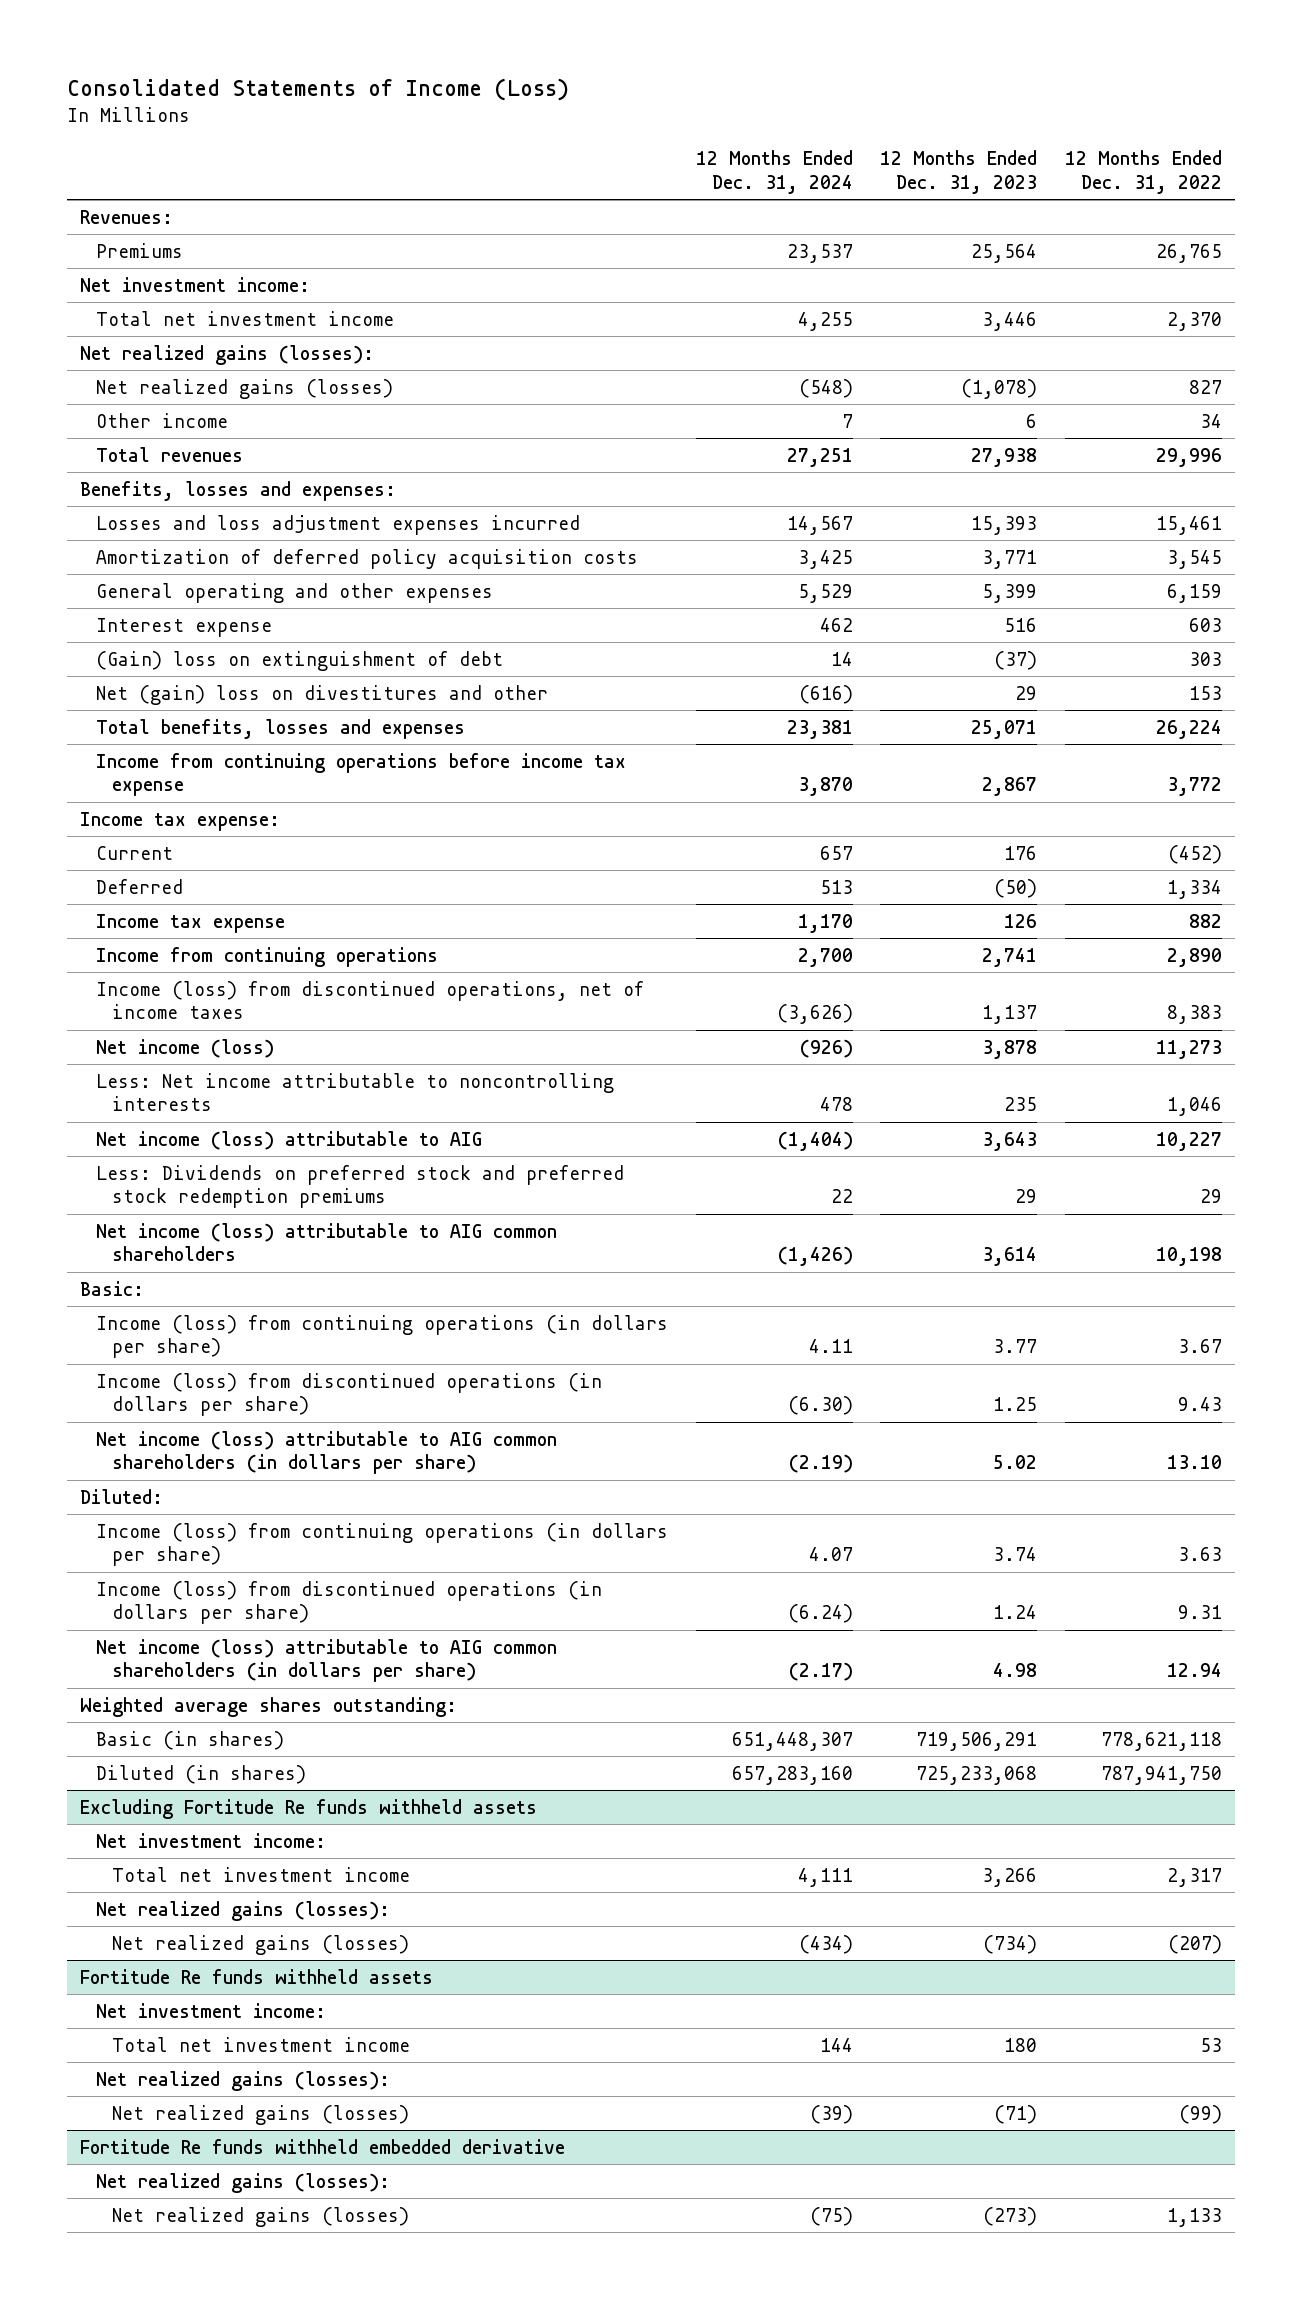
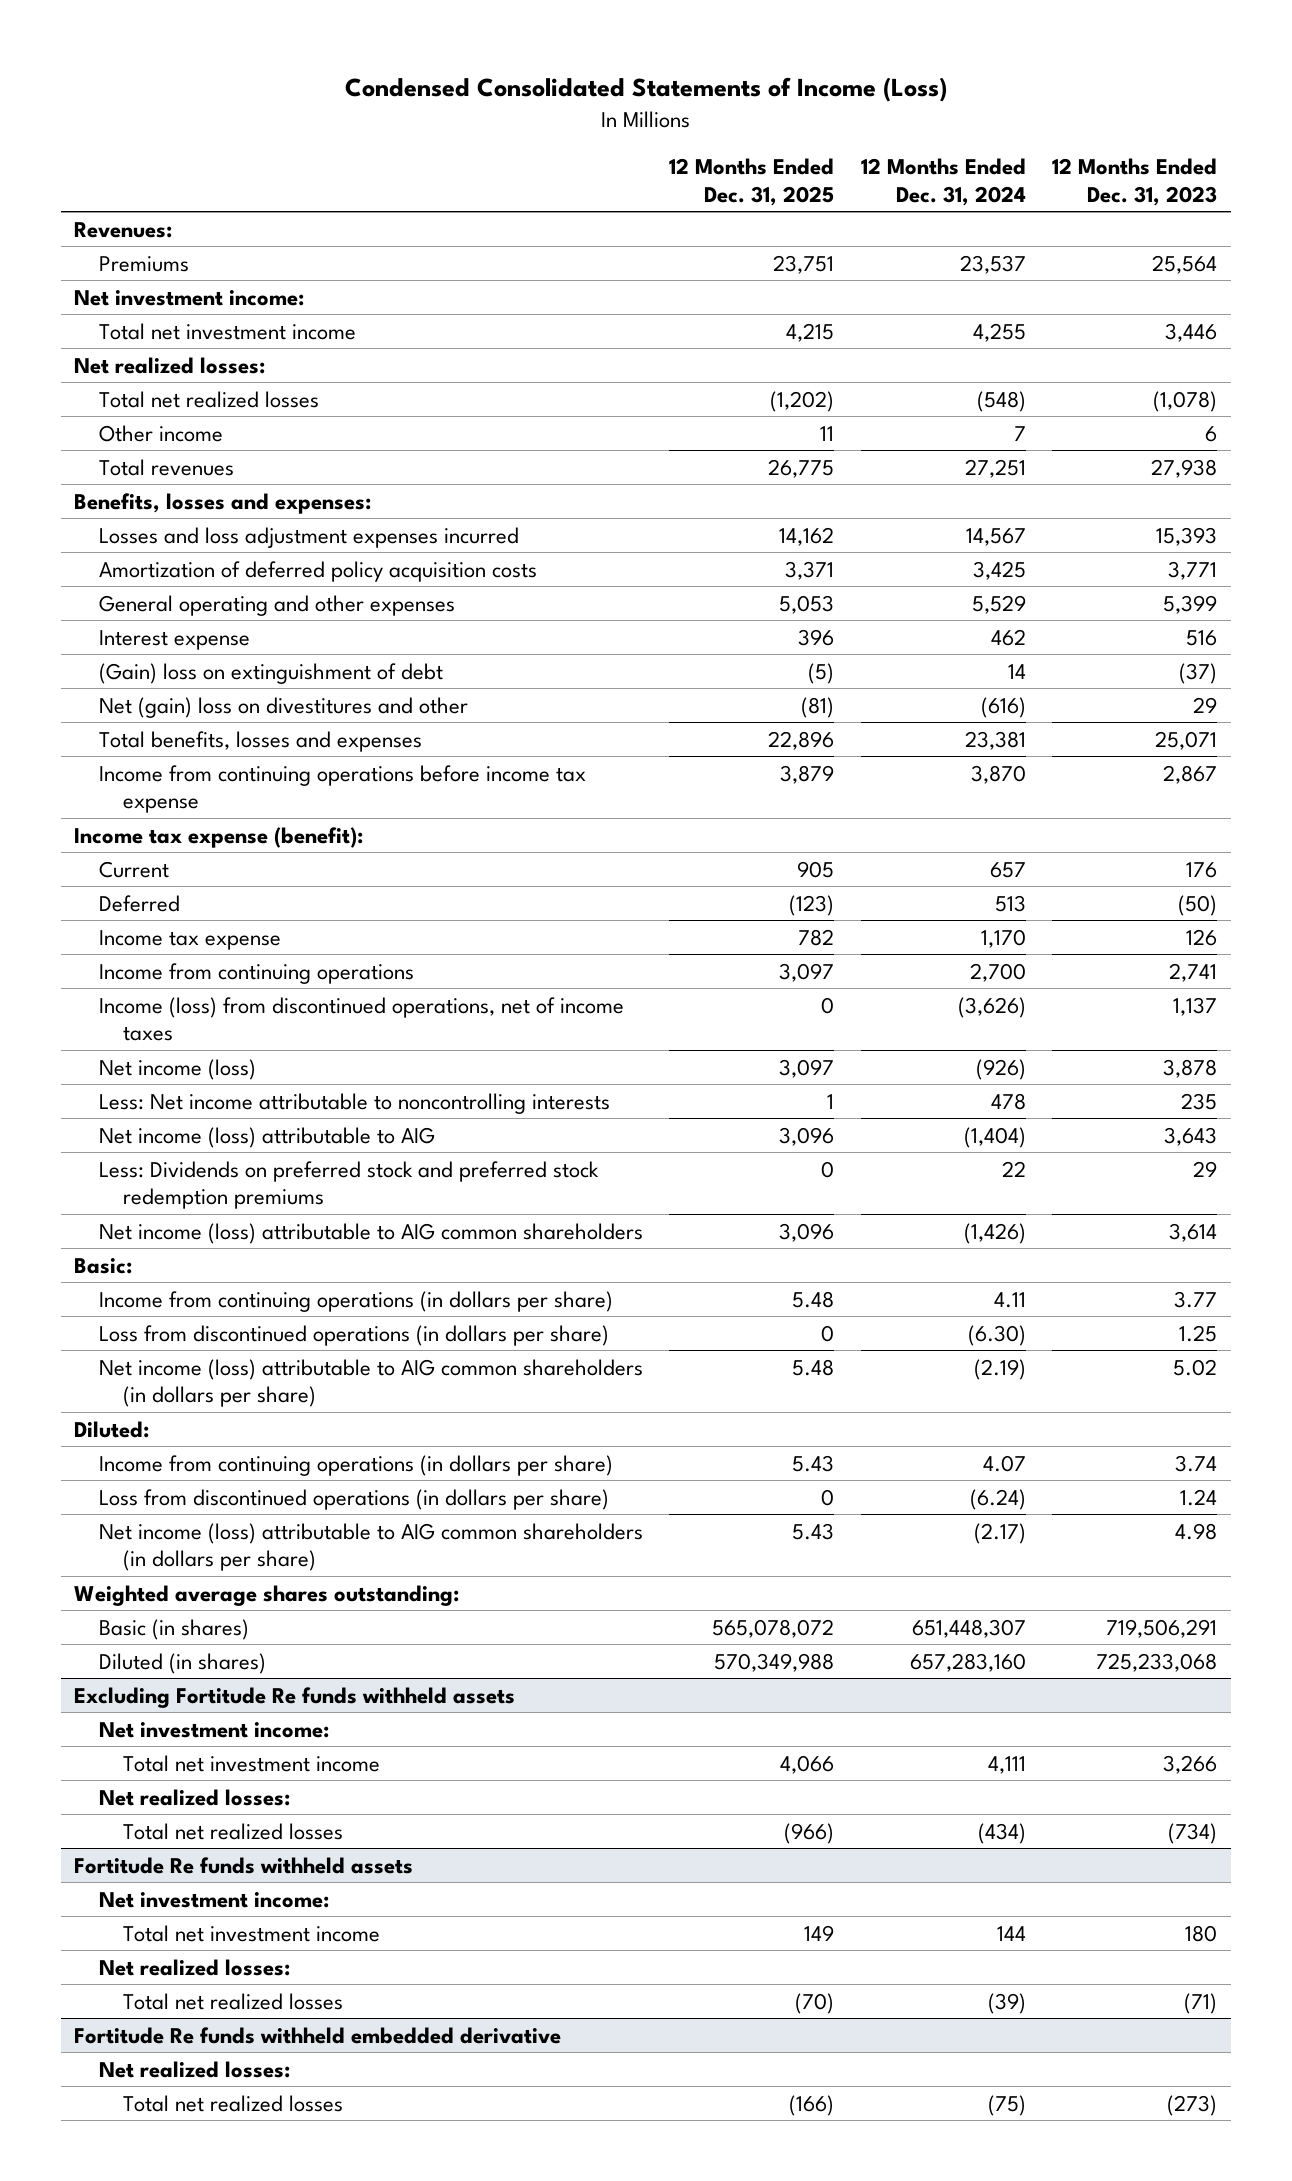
[66,78,569,102] Consolidated Statements of Income (Loss) -> [344,77,947,103] Condensed Consolidated Statements of Income (Loss)
[1064,150,1222,194] 12 Months Ended Dec. 31, 2022 -> none
none -> [669,157,835,206] 12 Months Ended Dec. 31, 2025
[80,344,375,365] Net realized gains (losses): -> [74,356,266,374] Net realized losses:
[96,378,394,399] Net realized gains (losses) -> [98,390,319,408] Total net realized losses
[80,811,281,831] Income tax expense: -> [74,826,364,848] Income tax expense (benefit):
[96,1314,669,1359] Income (loss) from continuing operations (in dollars per share) -> [98,1290,613,1312] Income from continuing operations (in dollars per share)
[96,1372,603,1417] Income (loss) from discontinued operations (in dollars per share) -> [98,1324,609,1346] Loss from discontinued operations (in dollars per share)
[96,1522,669,1567] Income (loss) from continuing operations (in dollars per share) -> [98,1454,613,1476] Income from continuing operations (in dollars per share)
[96,1580,603,1625] Income (loss) from discontinued operations (in dollars per share) -> [98,1488,609,1510] Loss from discontinued operations (in dollars per share)
[96,1900,391,1921] Net realized gains (losses): -> [98,1788,290,1806] Net realized losses:
[112,1934,410,1955] Net realized gains (losses) -> [122,1822,343,1840] Total net realized losses
[96,2070,391,2091] Net realized gains (losses): -> [98,1958,290,1976] Net realized losses:
[112,2104,410,2125] Net realized gains (losses) -> [122,1992,343,2010] Total net realized losses
[96,2172,391,2193] Net realized gains (losses): -> [98,2060,290,2078] Net realized losses:
[112,2206,410,2227] Net realized gains (losses) -> [122,2094,343,2112] Total net realized losses

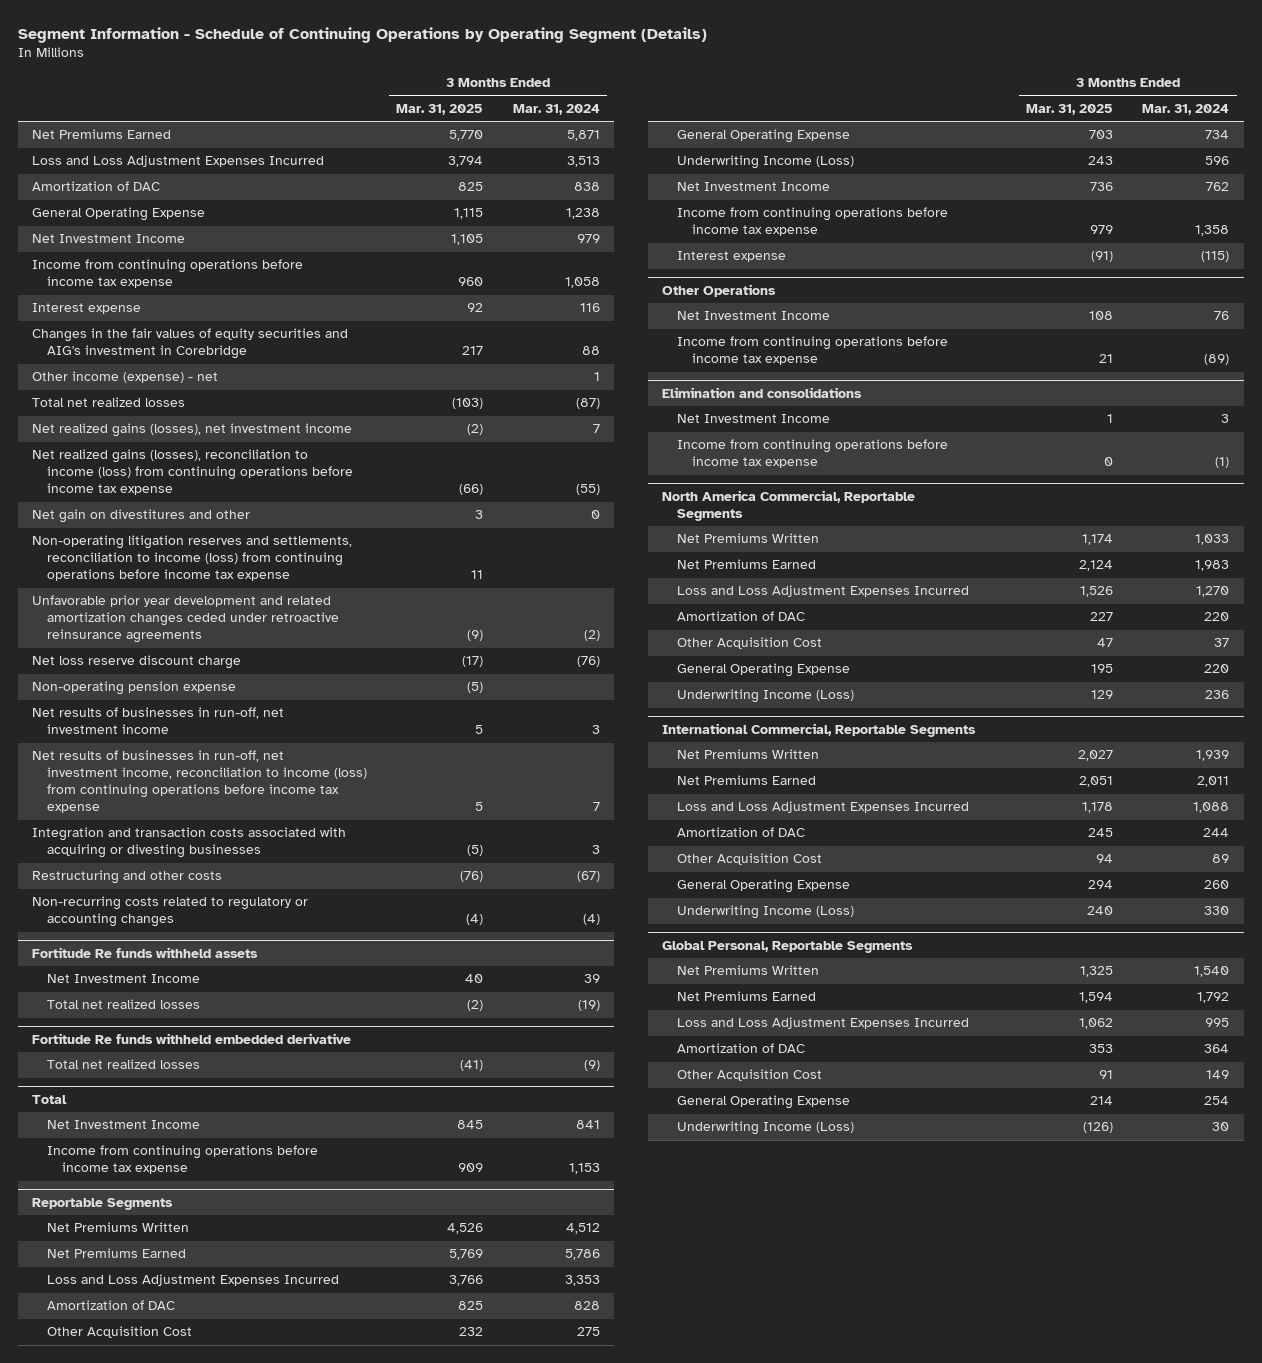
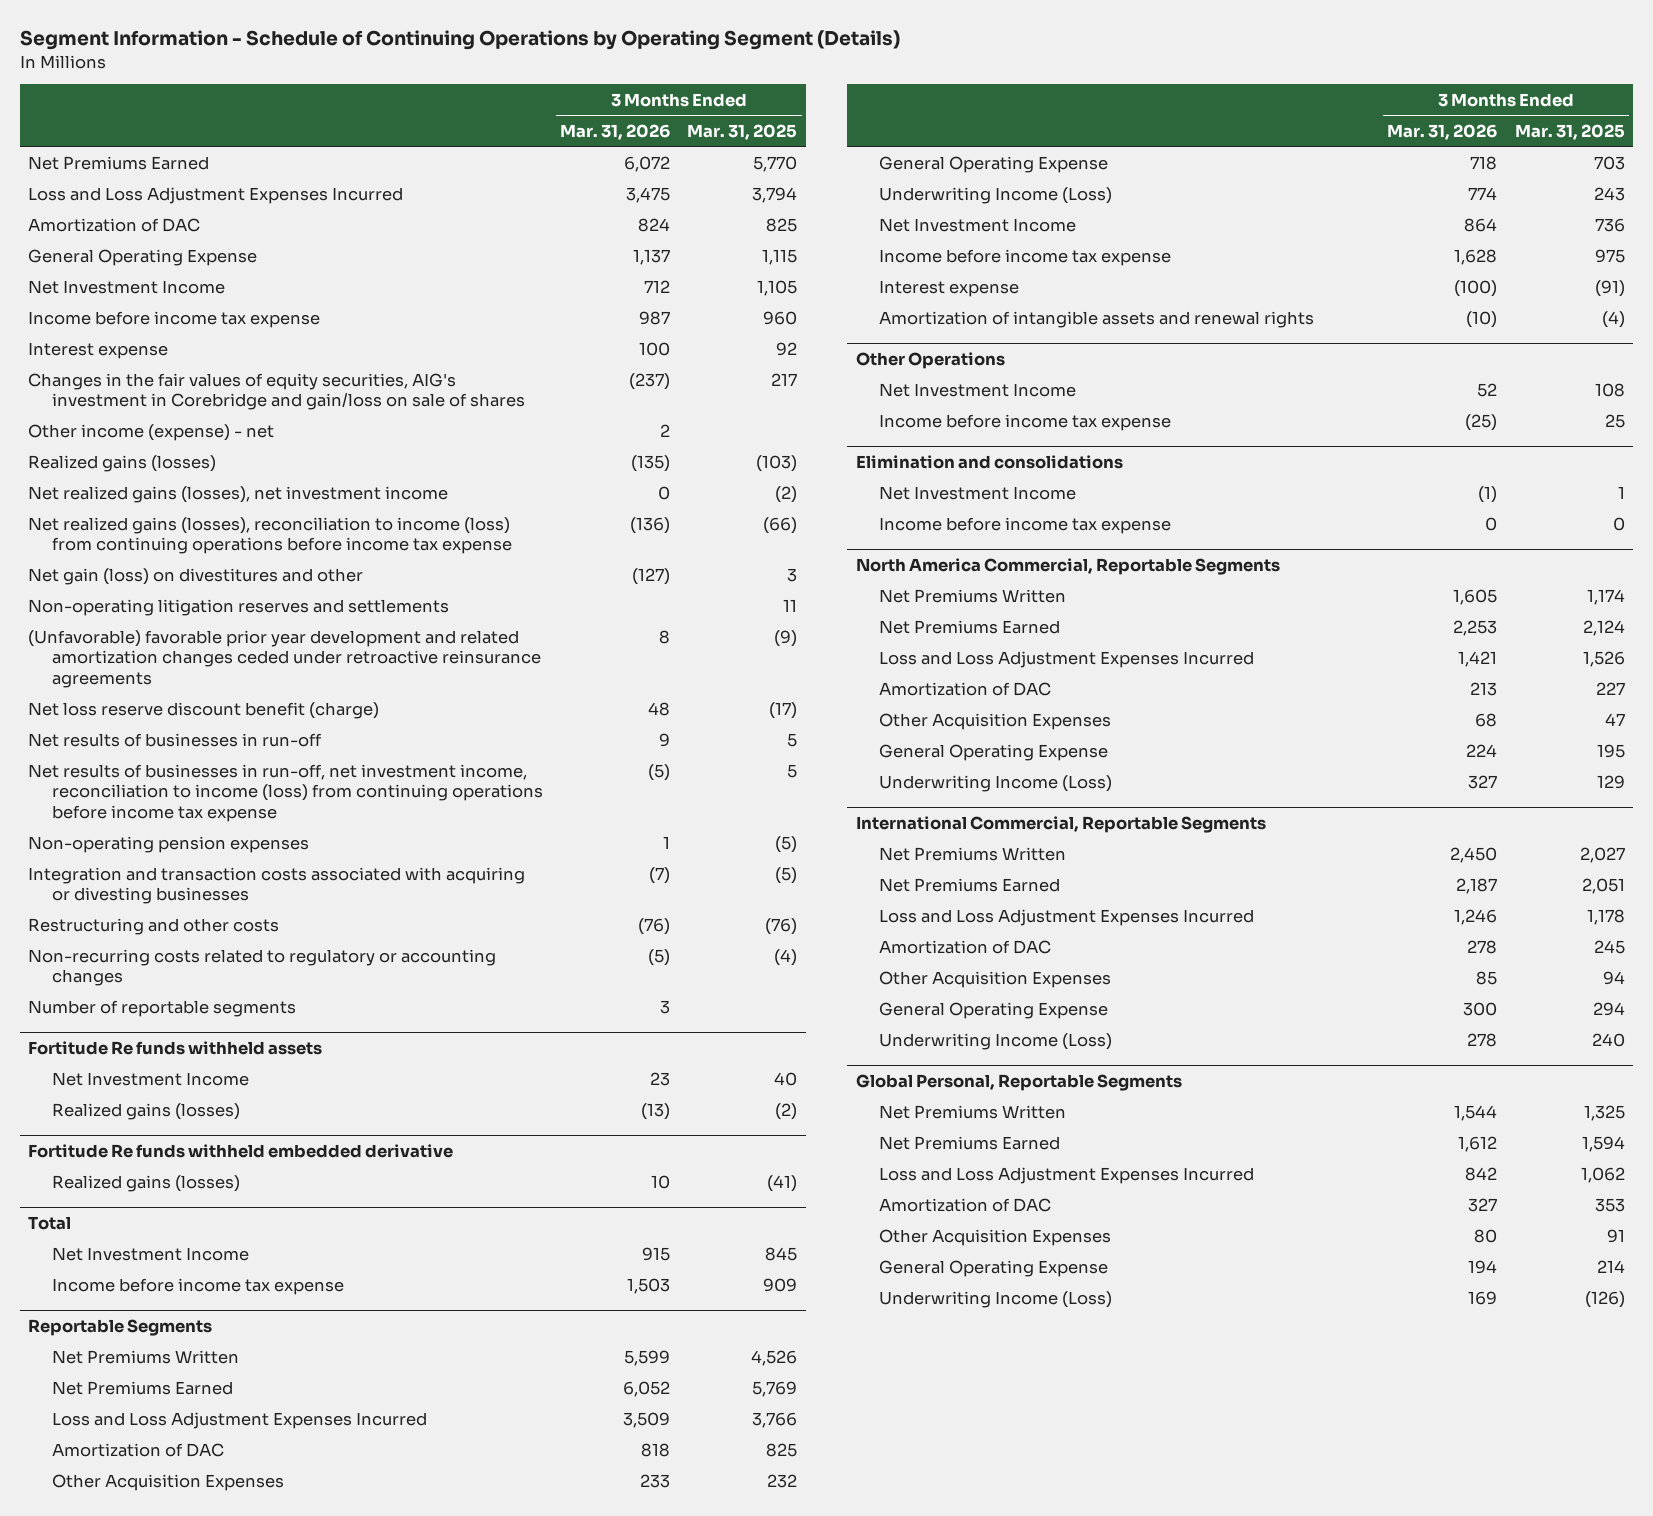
[512,103,600,115] Mar. 31, 2024 -> none
none -> [560,123,671,140] Mar. 31, 2026
[32,259,304,289] Income from continuing operations before income tax expense -> [28,310,321,328] Income before income tax expense
[32,328,349,360] Changes in the fair values of equity securities and AIG's investment in Corebridge -> [28,372,525,411] Changes in the fair values of equity securities, AIG's investment in Corebridge and gain/loss on sale of shares
[32,397,186,408] Total net realized losses -> [28,454,217,472] Realized gains (losses)
[32,681,237,696] Non-operating pension expense -> none
[32,509,251,524] Net gain on divestitures and other -> [28,567,364,585] Net gain (loss) on divestitures and other
[32,535,353,582] Non-operating litigation reserves and settlements, reconciliation to income (loss) from continuing operations before income tax expense -> [28,598,450,616] Non-operating litigation reserves and settlements
[32,595,340,644] Unfavorable prior year development and related amortization changes ceded under retroactive reinsurance agreements -> [28,629,541,688] (Unfavorable) favorable prior year development and related amortization changes ceded under retroactive reinsurance agreements
[32,655,242,670] Net loss reserve discount charge -> [28,701,380,719] Net loss reserve discount benefit (charge)
[32,707,285,735] Net results of businesses in run-off, net investment income -> [28,732,323,747] Net results of businesses in run-off
none -> [28,835,310,853] Non-operating pension expenses
none -> [28,999,297,1017] Number of reportable segments
[47,999,201,1010] Total net realized losses -> [51,1102,240,1120] Realized gains (losses)
[47,1059,201,1070] Total net realized losses -> [51,1174,240,1192] Realized gains (losses)
[47,1145,319,1175] Income from continuing operations before income tax expense -> [51,1277,344,1295] Income before income tax expense
[47,1326,193,1339] Other Acquisition Cost -> [51,1473,284,1491] Other Acquisition Expenses
[676,207,948,237] Income from continuing operations before income tax expense -> [879,248,1172,266] Income before income tax expense
[1090,225,1114,235] 979 -> [1594,248,1625,263] 975
none -> [879,310,1315,328] Amortization of intangible assets and renewal rights
[676,336,948,366] Income from continuing operations before income tax expense -> [879,413,1172,431] Income before income tax expense
[1099,354,1114,364] 21 -> [1604,413,1625,428] 25
[676,439,948,469] Income from continuing operations before income tax expense -> [879,516,1172,534] Income before income tax expense
[676,637,822,650] Other Acquisition Cost -> [879,712,1112,730] Other Acquisition Expenses
[676,853,822,866] Other Acquisition Cost -> [879,970,1112,988] Other Acquisition Expenses
[676,1069,822,1082] Other Acquisition Cost -> [879,1228,1112,1246] Other Acquisition Expenses

